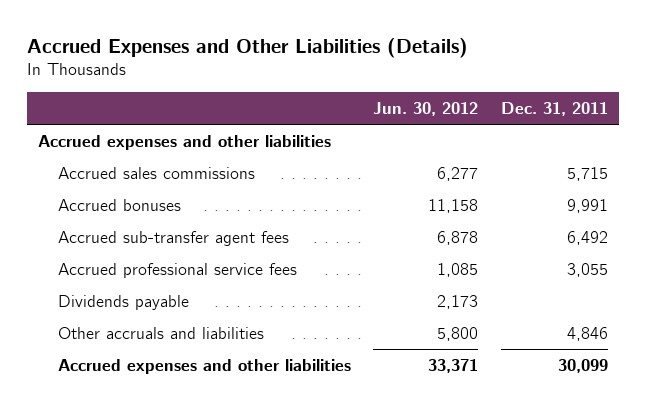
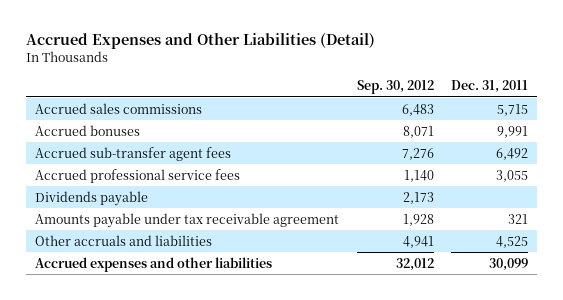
[26,37,468,58] Accrued Expenses and Other Liabilities (Details) -> [26,33,376,50] Accrued Expenses and Other Liabilities (Detail)
[373,101,479,116] Jun. 30, 2012 -> none
none -> [356,80,434,95] Sep. 30, 2012
[37,135,331,151] Accrued expenses and other liabilities -> none
none -> [34,212,339,228] Amounts payable under tax receivable agreement
[566,327,608,342] 4,846 -> [496,235,529,248] 4,525

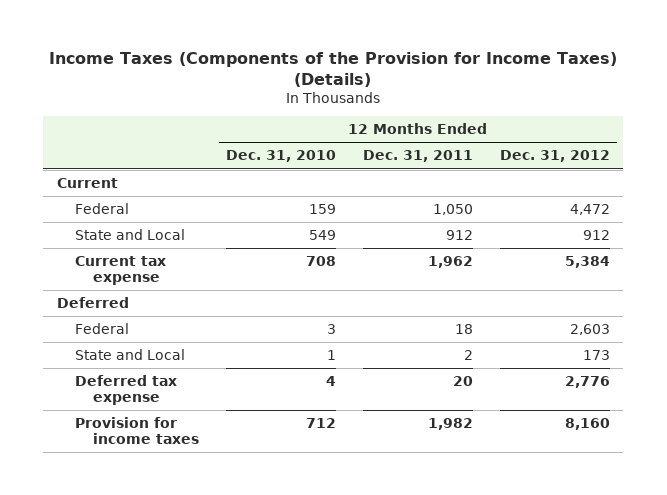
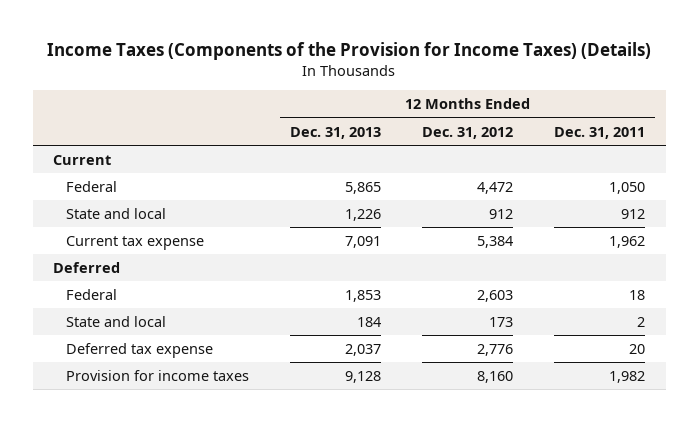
[225,150,336,163] Dec. 31, 2010 -> none
none -> [289,126,381,139] Dec. 31, 2013
[74,228,185,240] State and Local -> [65,208,166,220] State and local
[74,348,185,360] State and Local -> [65,316,166,328] State and local

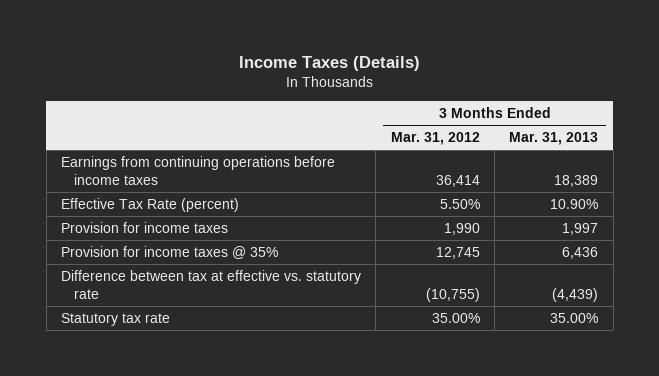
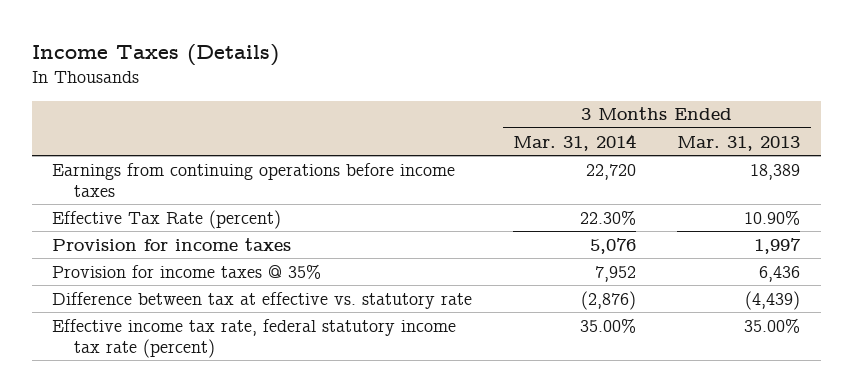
[390,131,480,145] Mar. 31, 2012 -> none
none -> [513,133,637,151] Mar. 31, 2014
[60,312,170,326] Statutory tax rate -> [52,318,457,358] Effective income tax rate, federal statutory income tax rate (percent)

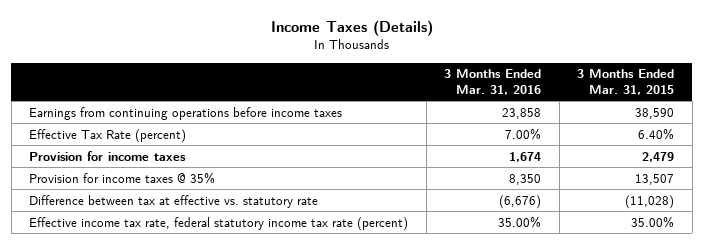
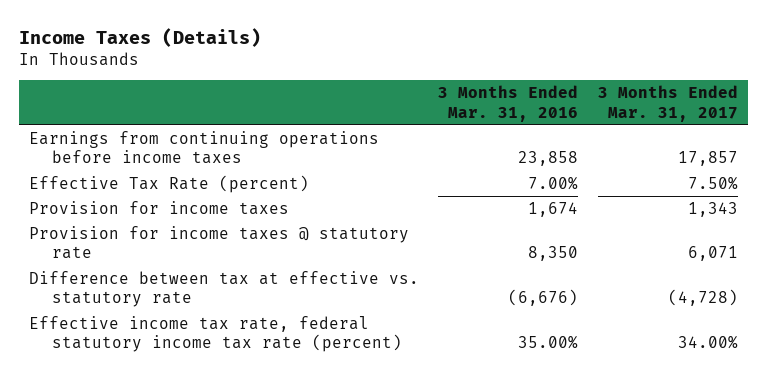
[577,69,675,95] 3 Months Ended Mar. 31, 2015 -> none
none -> [597,85,738,122] 3 Months Ended Mar. 31, 2017
[29,171,216,184] Provision for income taxes @ 35% -> [29,226,410,260] Provision for income taxes @ statutory rate

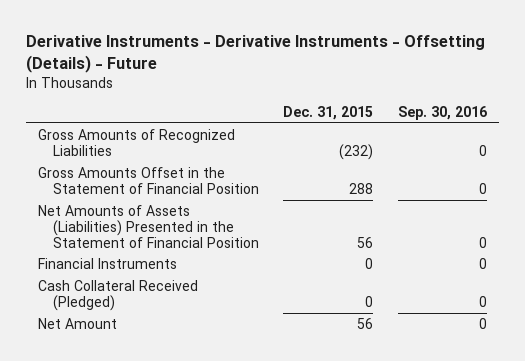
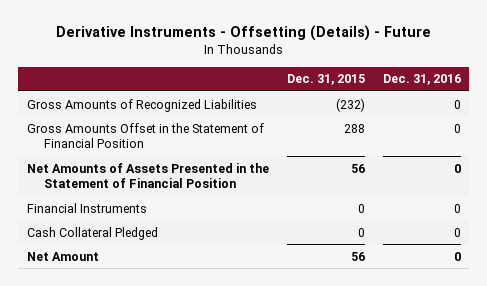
[25,35,485,73] Derivative Instruments - Derivative Instruments - Offsetting (Details) - Future -> [55,25,431,42] Derivative Instruments - Offsetting (Details) - Future
[397,106,487,121] Sep. 30, 2016 -> none
none -> [382,74,461,86] Dec. 31, 2016
[38,204,259,248] Net Amounts of Assets (Liabilities) Presented in the Statement of Financial Position -> [26,162,269,189] Net Amounts of Assets Presented in the Statement of Financial Position
[38,279,199,311] Cash Collateral Received (Pledged) -> [26,226,158,240] Cash Collateral Pledged

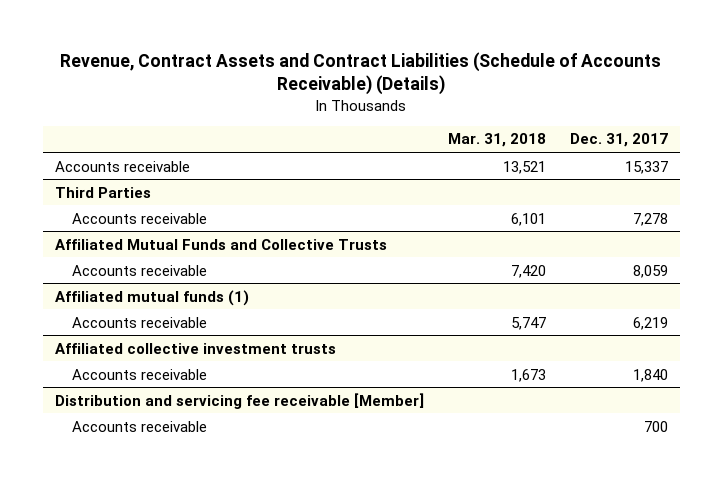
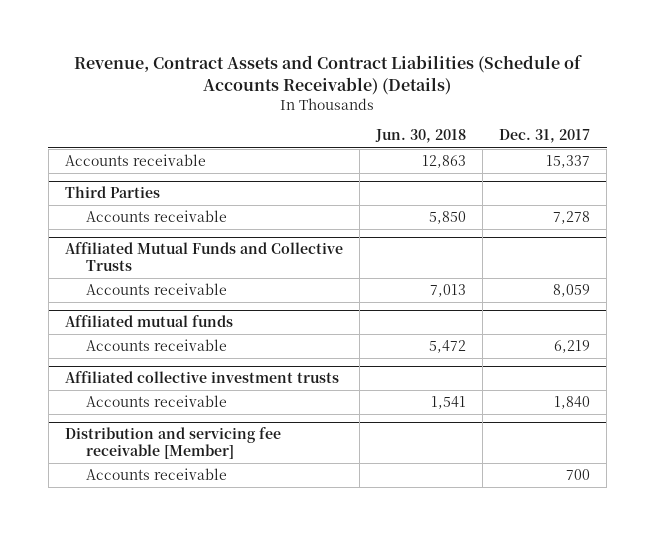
[447,133,546,148] Mar. 31, 2018 -> none
none -> [374,129,466,144] Jun. 30, 2018
[55,289,250,306] Affiliated mutual funds (1) -> [64,315,233,328] Affiliated mutual funds

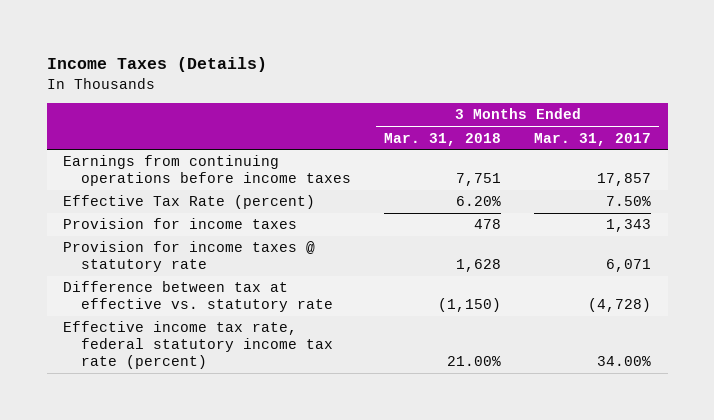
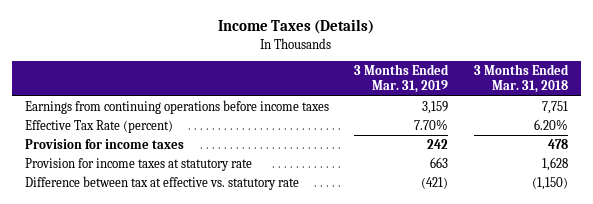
[534,132,652,146] Mar. 31, 2017 -> none
none -> [354,64,450,94] 3 Months Ended Mar. 31, 2019
[63,241,316,273] Provision for income taxes @ statutory rate -> [24,157,252,171] Provision for income taxes at statutory rate
[63,321,333,370] Effective income tax rate, federal statutory income tax rate (percent) -> none

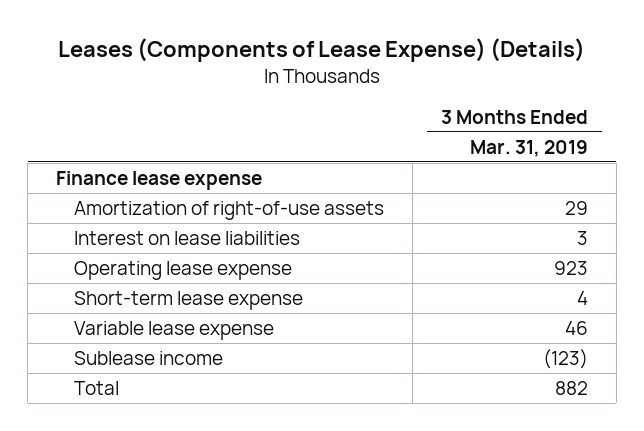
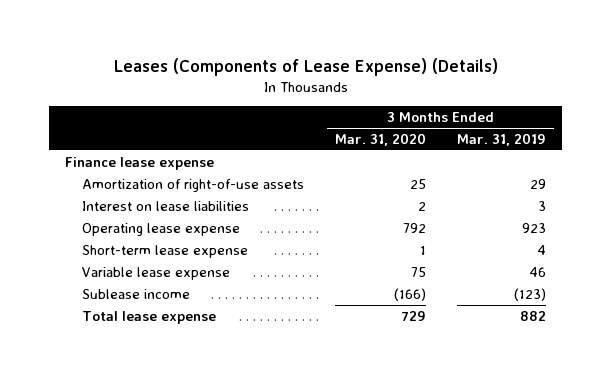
none -> [334,132,426,146] Mar. 31, 2020
[74,380,120,395] Total -> [81,310,216,324] Total lease expense

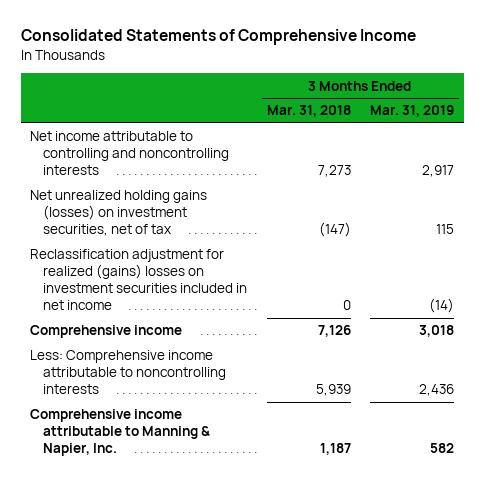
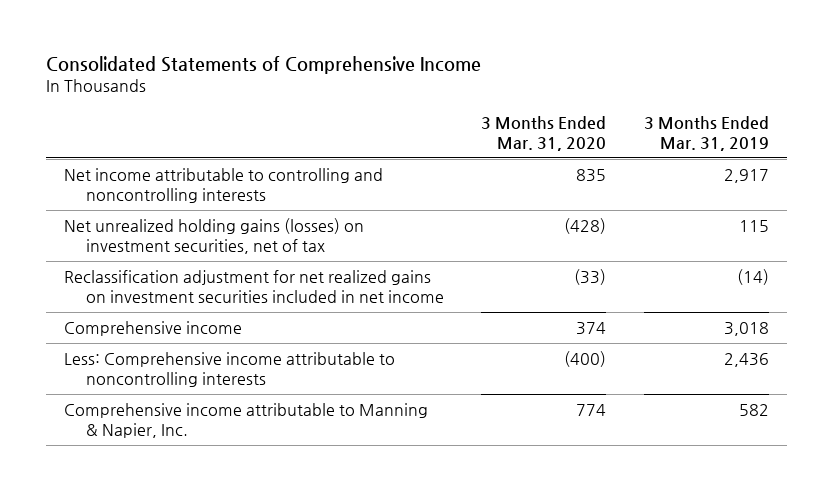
[266,105,351,118] Mar. 31, 2018 -> none
none -> [481,115,607,151] 3 Months Ended Mar. 31, 2020
[30,249,248,311] Reclassification adjustment for realized (gains) losses on investment securities included in net income -> [64,269,444,303] Reclassification adjustment for net realized gains on investment securities included in net income

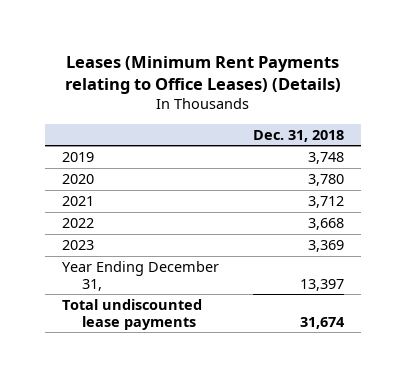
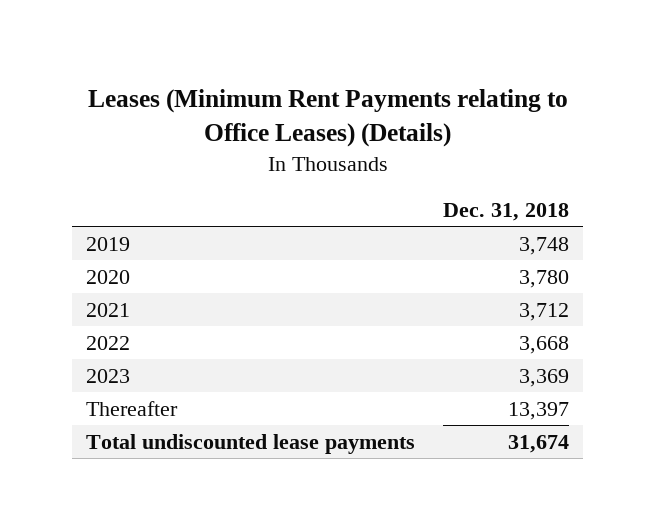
[62,261,220,291] Year Ending December 31, -> [86,400,179,416] Thereafter

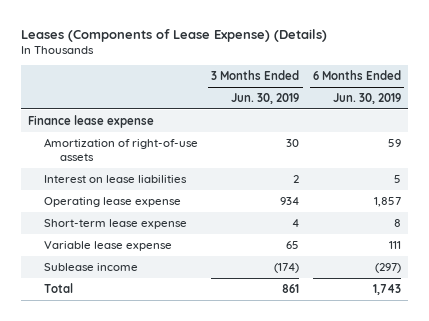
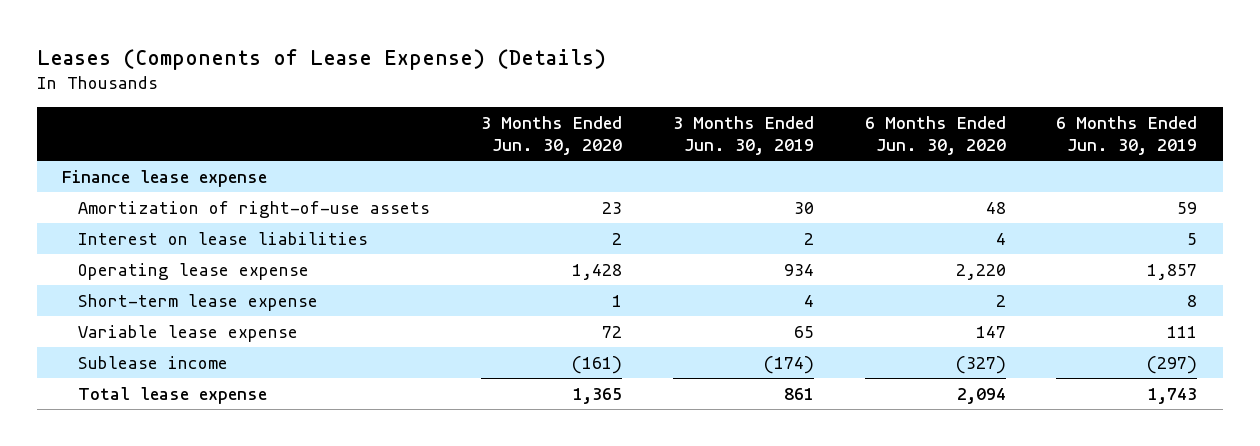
none -> [480,115,622,156] 3 Months Ended Jun. 30, 2020
none -> [864,115,1006,156] 6 Months Ended Jun. 30, 2020
[43,282,73,293] Total -> [77,386,267,404] Total lease expense

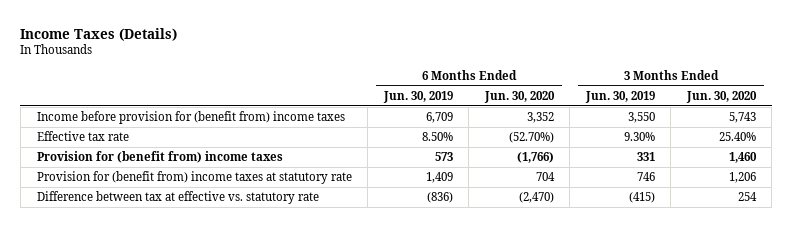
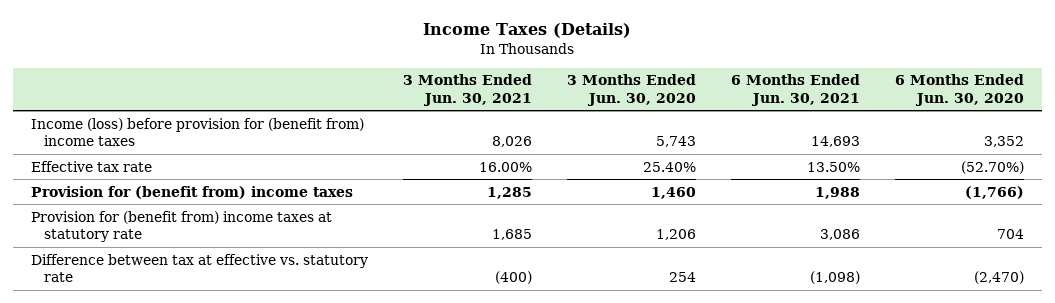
[382,91,453,104] Jun. 30, 2019 -> none
[584,91,655,104] Jun. 30, 2019 -> none
none -> [402,74,532,107] 3 Months Ended Jun. 30, 2021
none -> [731,74,861,107] 6 Months Ended Jun. 30, 2021
[36,111,345,125] Income before provision for (benefit from) income taxes -> [30,117,364,147] Income (loss) before provision for (benefit from) income taxes

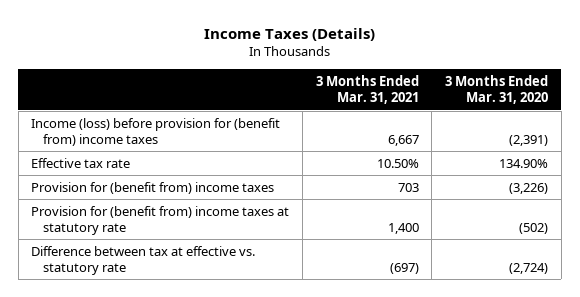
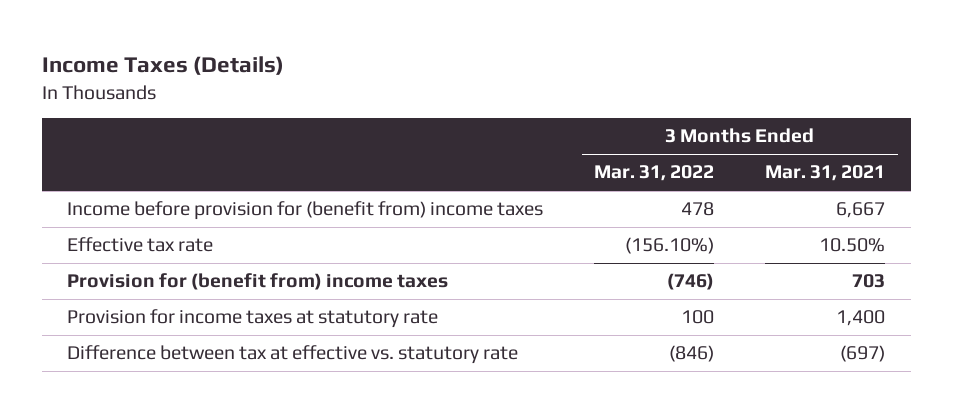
[445,74,549,105] 3 Months Ended Mar. 31, 2020 -> none
none -> [594,165,715,182] Mar. 31, 2022
[31,117,281,146] Income (loss) before provision for (benefit from) income taxes -> [67,201,544,221] Income before provision for (benefit from) income taxes
[31,205,290,235] Provision for (benefit from) income taxes at statutory rate -> [67,309,439,329] Provision for income taxes at statutory rate

